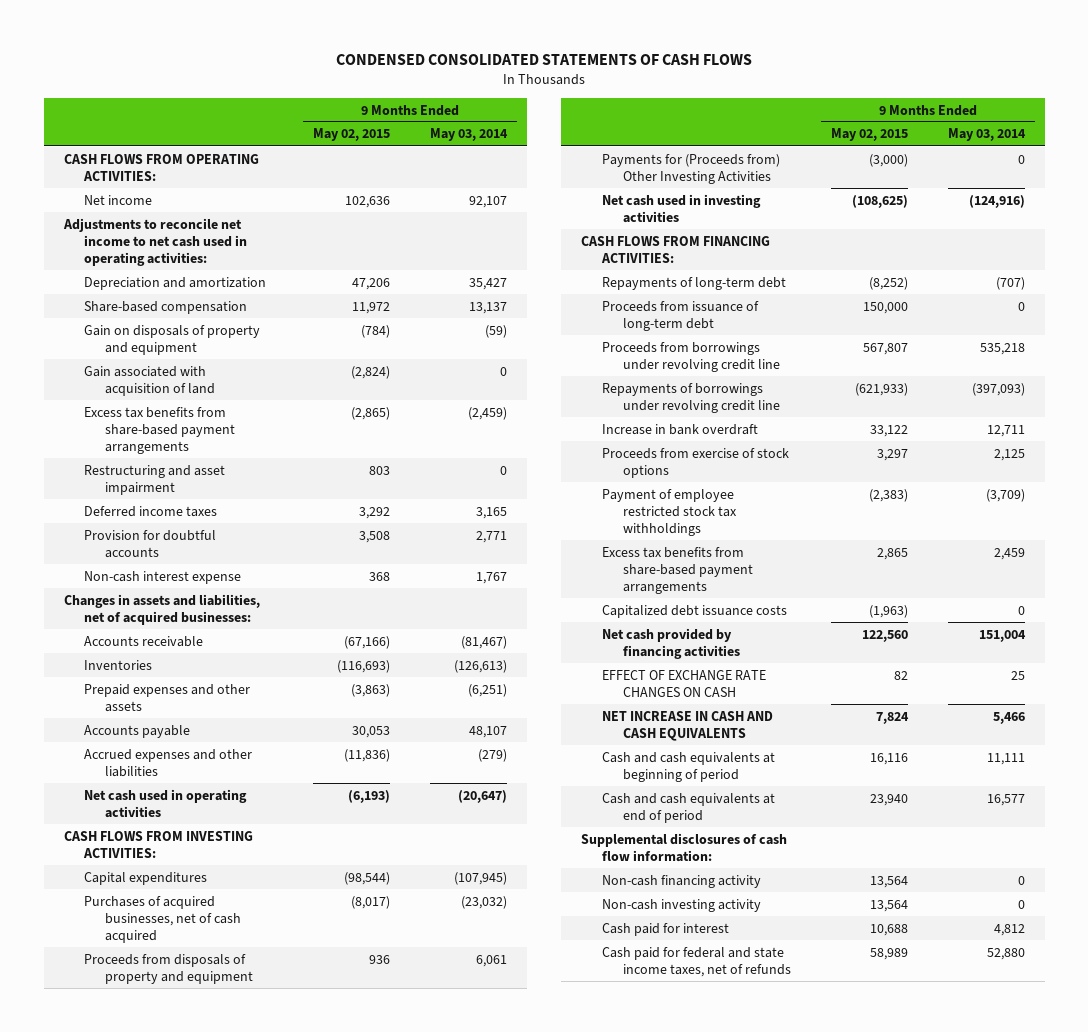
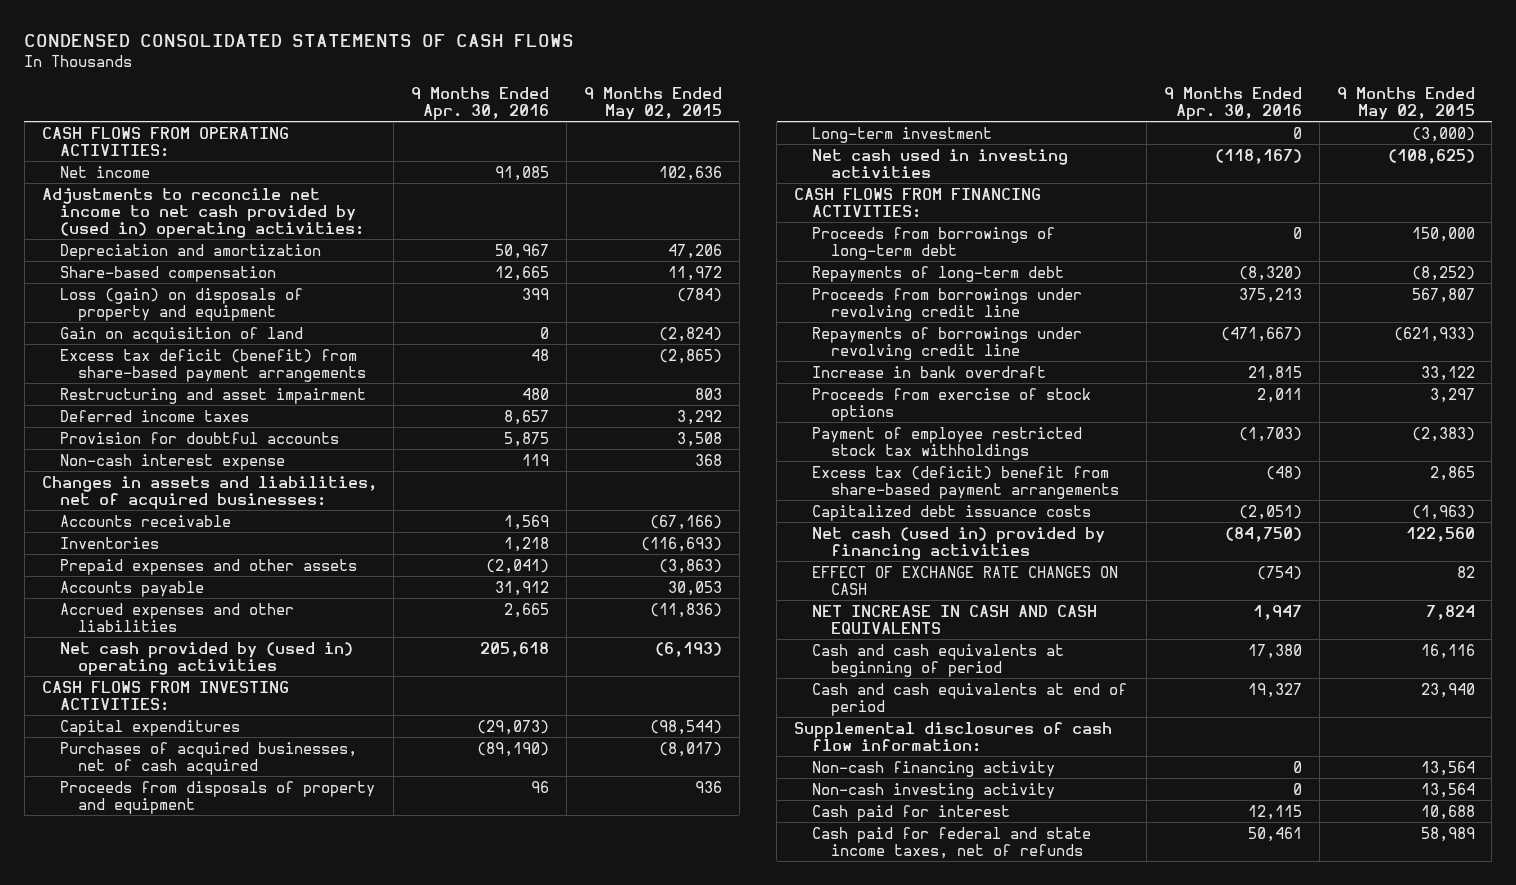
[429,128,508,142] May 03, 2014 -> none
none -> [411,86,550,120] 9 Months Ended Apr. 30, 2016
[62,217,248,266] Adjustments to reconcile net income to net cash used in operating activities: -> [41,187,364,238] Adjustments to reconcile net income to net cash provided by (used in) operating activities:
[84,324,261,355] Gain on disposals of property and equipment -> [59,287,303,321] Loss (gain) on disposals of property and equipment
[84,365,215,396] Gain associated with acquisition of land -> [59,326,303,343] Gain on acquisition of land
[84,406,235,454] Excess tax benefits from share-based payment arrangements -> [59,348,367,382] Excess tax deficit (benefit) from share-based payment arrangements
[84,788,248,818] Net cash used in operating activities -> [59,641,353,675] Net cash provided by (used in) operating activities
[601,153,780,184] Payments for (Proceeds from) Other Investing Activities -> [812,126,993,143] Long-term investment
none -> [812,226,1056,260] Proceeds from borrowings of long-term debt
[601,300,759,331] Proceeds from issuance of long-term debt -> none
[601,546,753,594] Excess tax benefits from share-based payment arrangements -> [812,465,1119,499] Excess tax (deficit) benefit from share-based payment arrangements
[601,627,740,659] Net cash provided by financing activities -> [812,526,1106,560] Net cash (used in) provided by financing activities

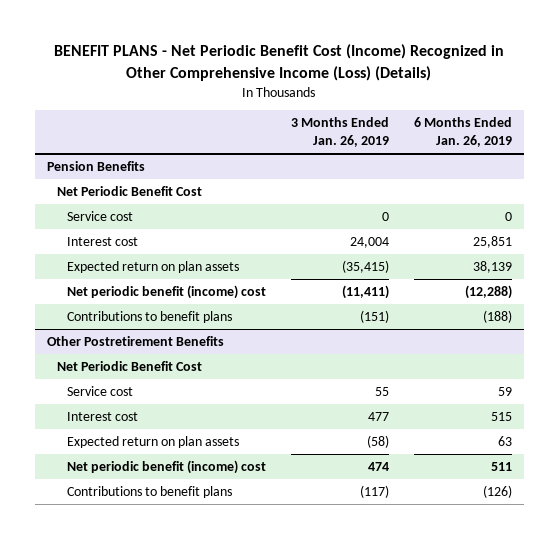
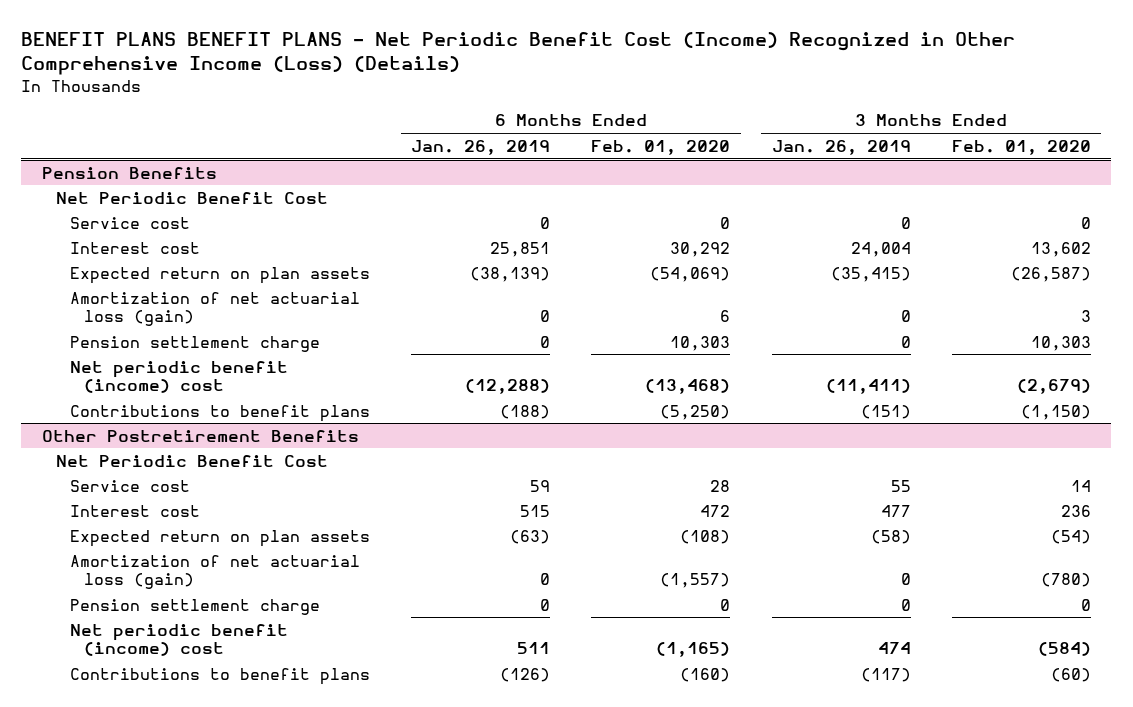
[54,44,505,81] BENEFIT PLANS - Net Periodic Benefit Cost (Income) Recognized in Other Comprehensive Income (Loss) (Details) -> [21,31,1016,76] BENEFIT PLANS BENEFIT PLANS - Net Periodic Benefit Cost (Income) Recognized in Other Comprehensive Income (Loss) (Details)
none -> [591,139,731,155] Feb. 01, 2020
none -> [951,139,1091,155] Feb. 01, 2020
[472,260,512,273] 38,139 -> [470,266,551,282] (38,139)
none -> [70,291,361,326] Amortization of net actuarial loss (gain)
none -> [70,335,321,352] Pension settlement charge
[497,435,512,446] 63 -> [510,529,551,544] (63)
none -> [70,554,361,589] Amortization of net actuarial loss (gain)
none -> [70,598,321,615] Pension settlement charge

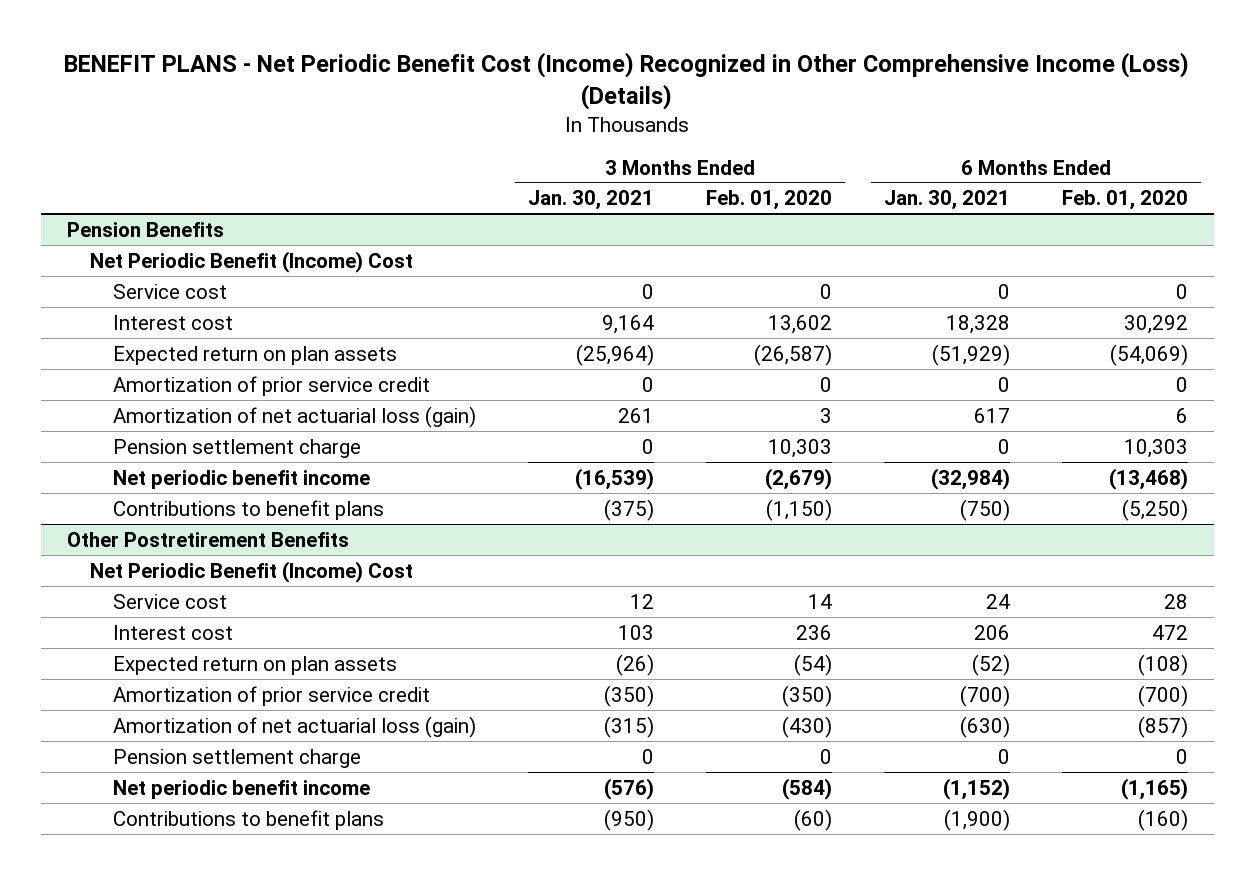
[21,31,1016,76] BENEFIT PLANS BENEFIT PLANS - Net Periodic Benefit Cost (Income) Recognized in Other Comprehensive Income (Loss) (Details) -> [64,52,1190,111] BENEFIT PLANS - Net Periodic Benefit Cost (Income) Recognized in Other Comprehensive Income (Loss) (Details)
[411,139,551,155] Jan. 26, 2019 -> none
[771,139,911,155] Jan. 26, 2019 -> none
none -> [528,190,655,211] Jan. 30, 2021
none -> [884,190,1011,211] Jan. 30, 2021
[55,191,328,204] Net Periodic Benefit Cost -> [89,250,413,273] Net Periodic Benefit (Income) Cost
none -> [113,375,431,396] Amortization of prior service credit
[70,360,289,393] Net periodic benefit (income) cost -> [113,469,371,489] Net periodic benefit income
[55,454,328,467] Net Periodic Benefit Cost -> [89,560,413,583] Net Periodic Benefit (Income) Cost
none -> [113,685,431,706] Amortization of prior service credit
[660,572,731,588] (1,557) -> [1138,715,1189,738] (857)
[1040,572,1091,587] (780) -> [782,715,833,738] (430)
[70,623,289,656] Net periodic benefit (income) cost -> [113,779,371,799] Net periodic benefit income

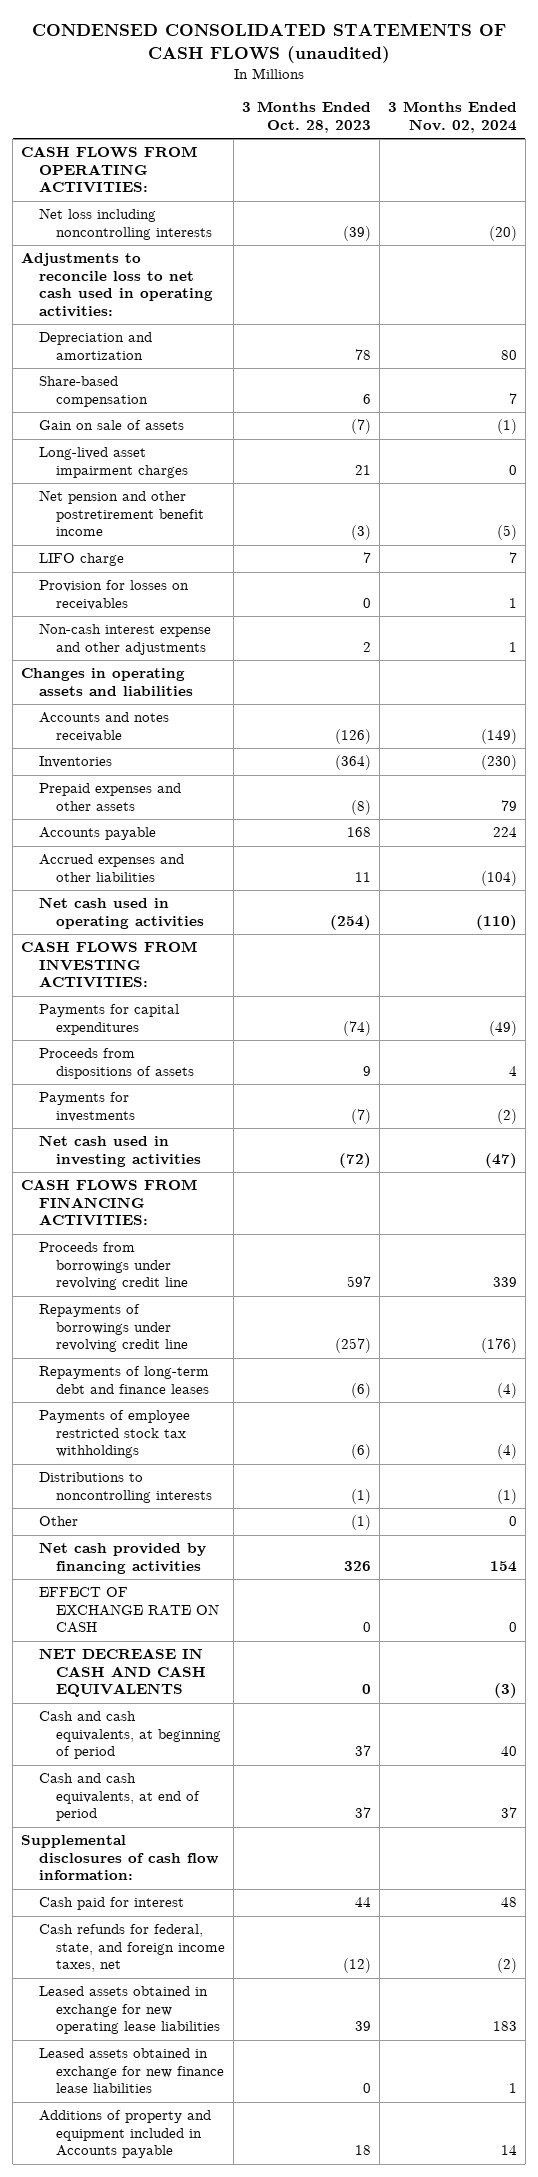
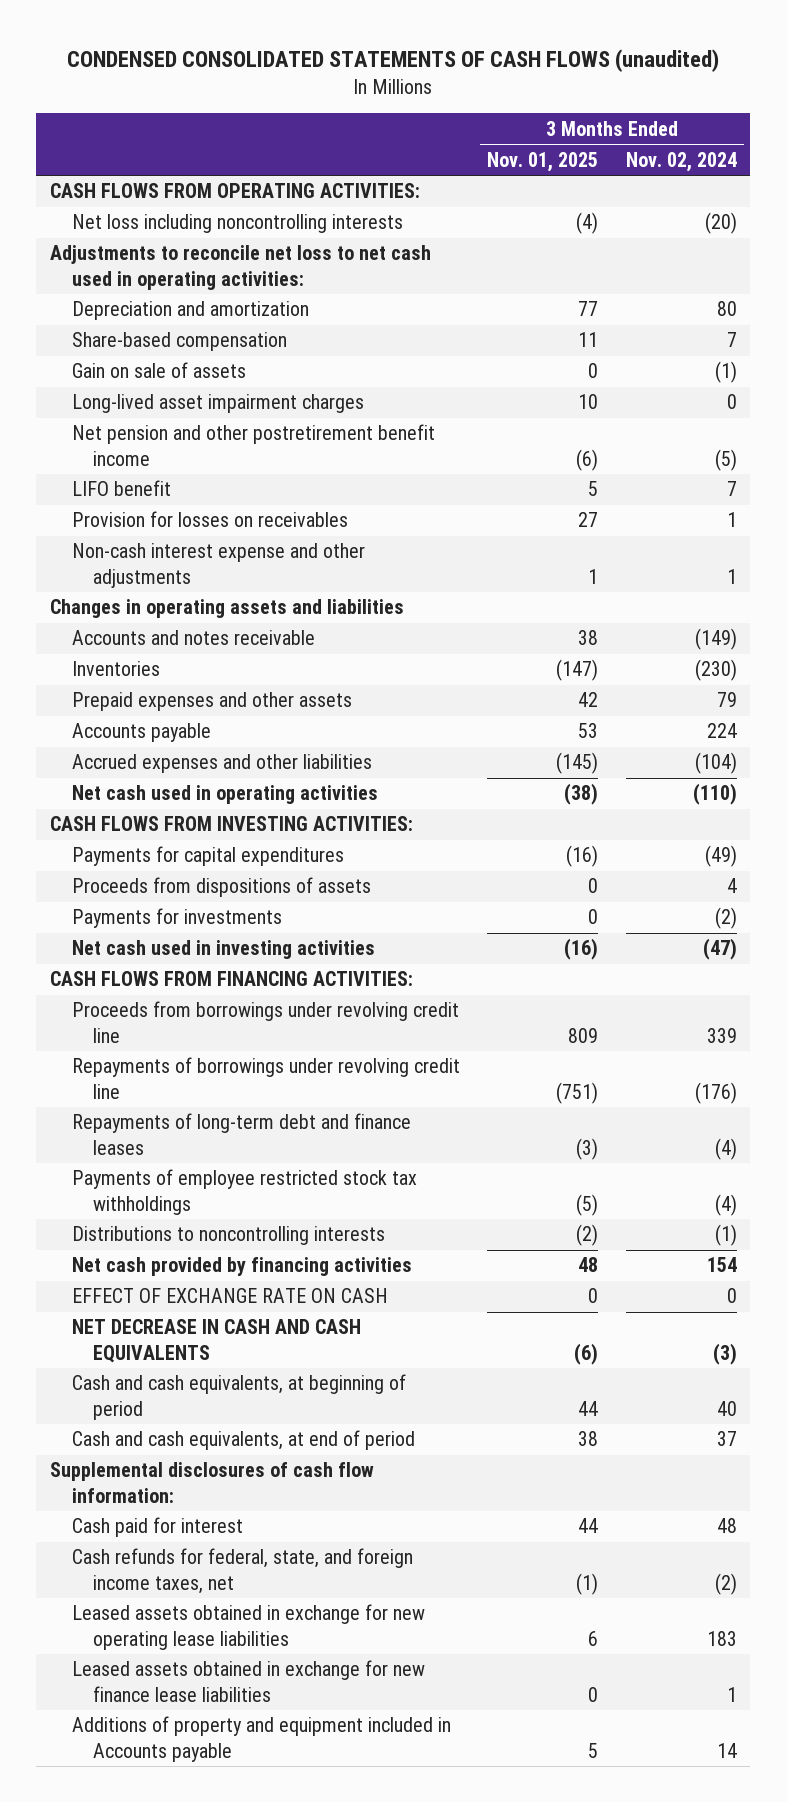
[242,101,372,133] 3 Months Ended Oct. 28, 2023 -> none
none -> [487,151,599,172] Nov. 01, 2025
[21,252,213,317] Adjustments to reconcile loss to net cash used in operating activities: -> [50,245,432,290] Adjustments to reconcile net loss to net cash used in operating activities:
[38,553,124,567] LIFO charge -> [71,480,171,497] LIFO benefit
[38,1516,78,1527] Other -> none

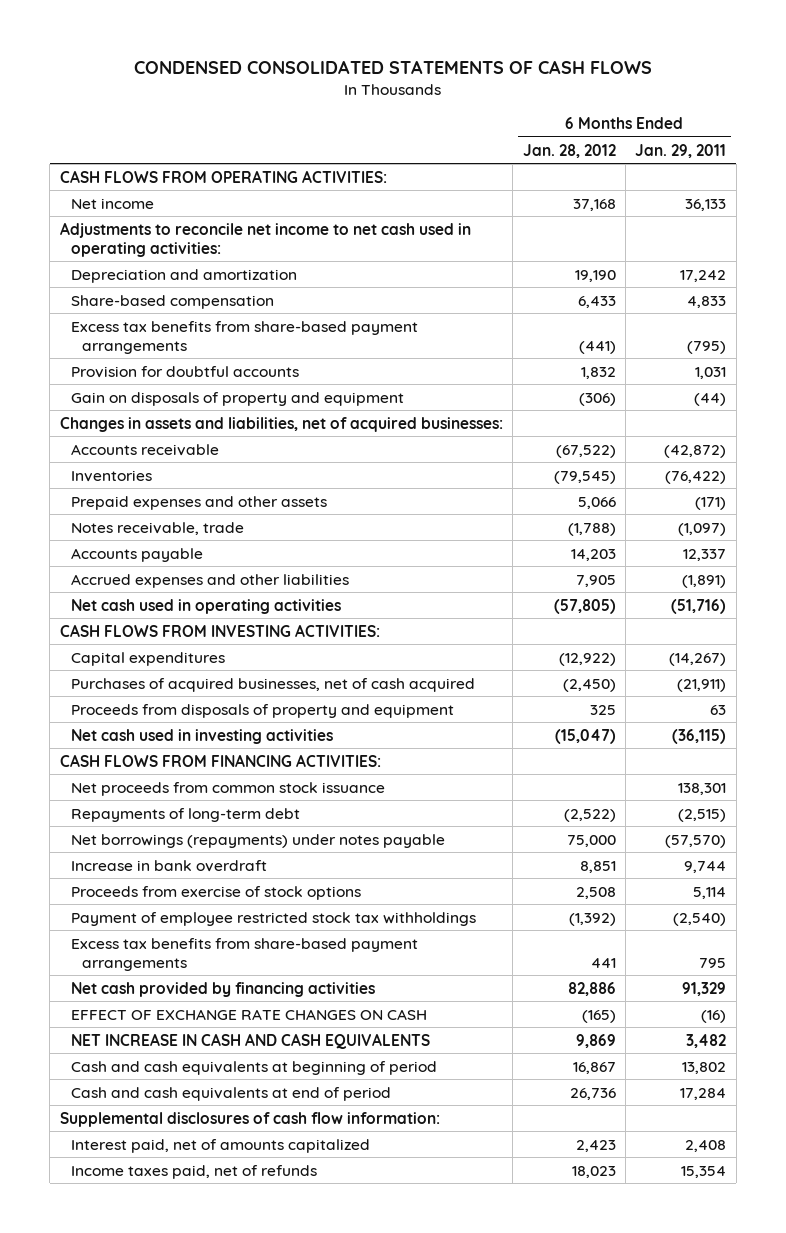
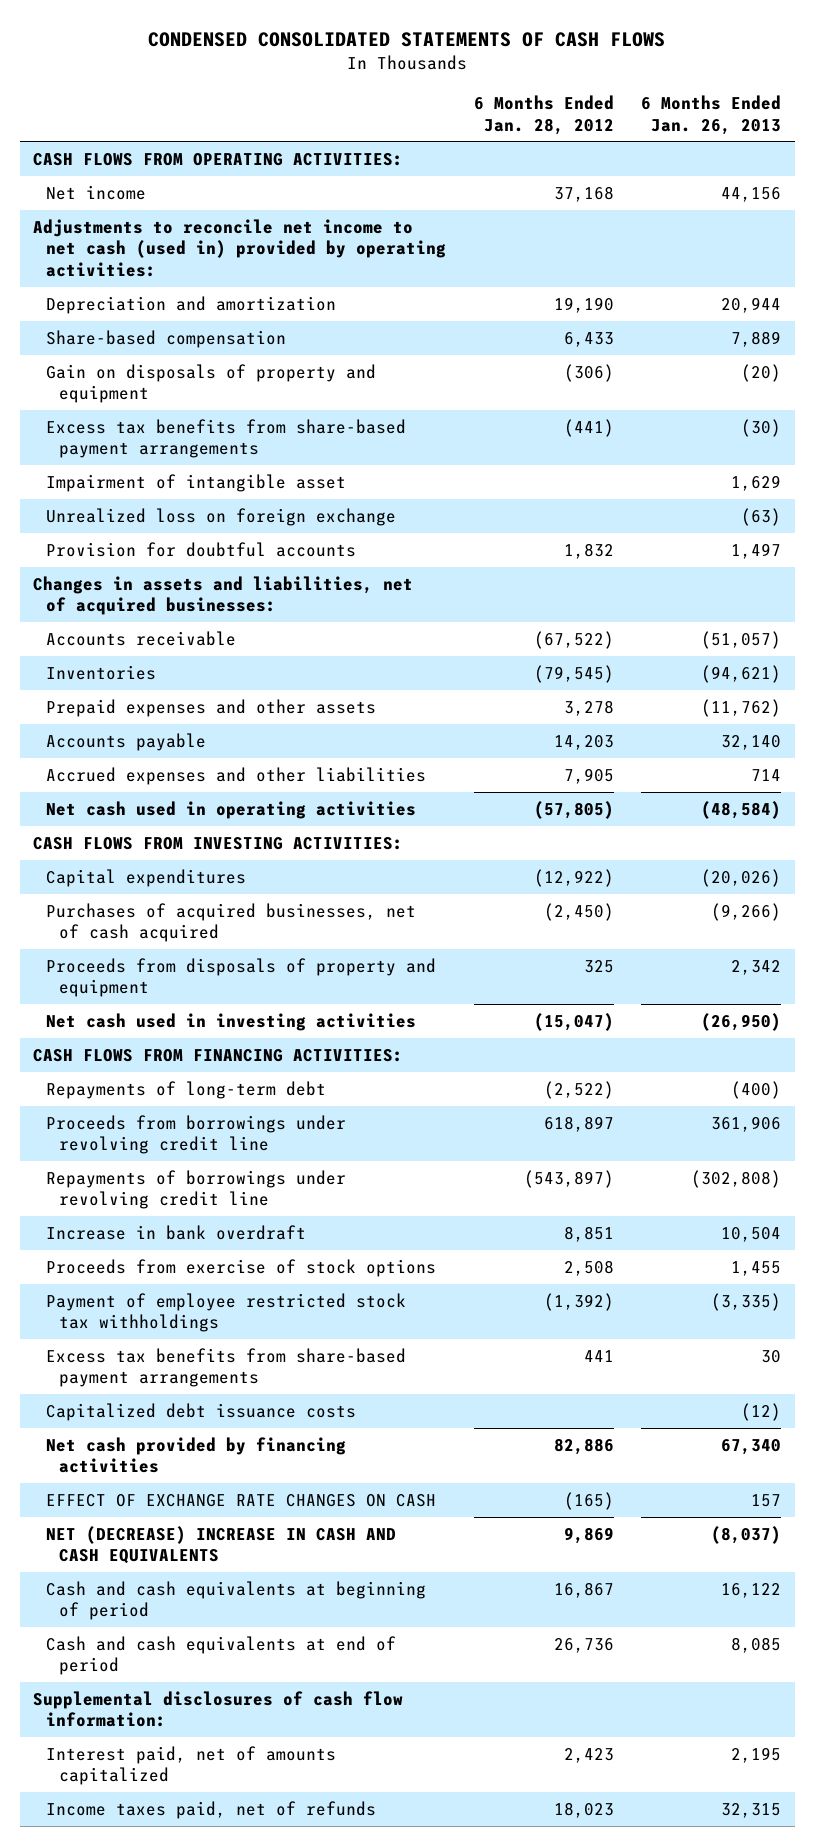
[635,143,727,158] Jan. 29, 2011 -> none
none -> [640,94,781,135] 6 Months Ended Jan. 26, 2013
[59,221,471,257] Adjustments to reconcile net income to net cash used in operating activities: -> [33,218,447,278] Adjustments to reconcile net income to net cash (used in) provided by operating activities:
[70,391,404,406] Gain on disposals of property and equipment -> [46,363,377,404] Gain on disposals of property and equipment
none -> [46,473,347,492] Impairment of intangible asset
none -> [46,507,397,526] Unrealized loss on foreign exchange
[70,521,244,535] Notes receivable, trade -> none
[577,496,616,509] 5,066 -> [563,699,614,716] 3,278
[70,781,385,796] Net proceeds from common stock issuance -> none
[70,833,445,848] Net borrowings (repayments) under notes payable -> none
none -> [46,1114,347,1155] Proceeds from borrowings under revolving credit line
none -> [46,1169,347,1210] Repayments of borrowings under revolving credit line
none -> [46,1402,357,1421] Capitalized debt issuance costs
[70,1032,430,1049] NET INCREASE IN CASH AND CASH EQUIVALENTS -> [46,1525,397,1565] NET (DECREASE) INCREASE IN CASH AND CASH EQUIVALENTS

